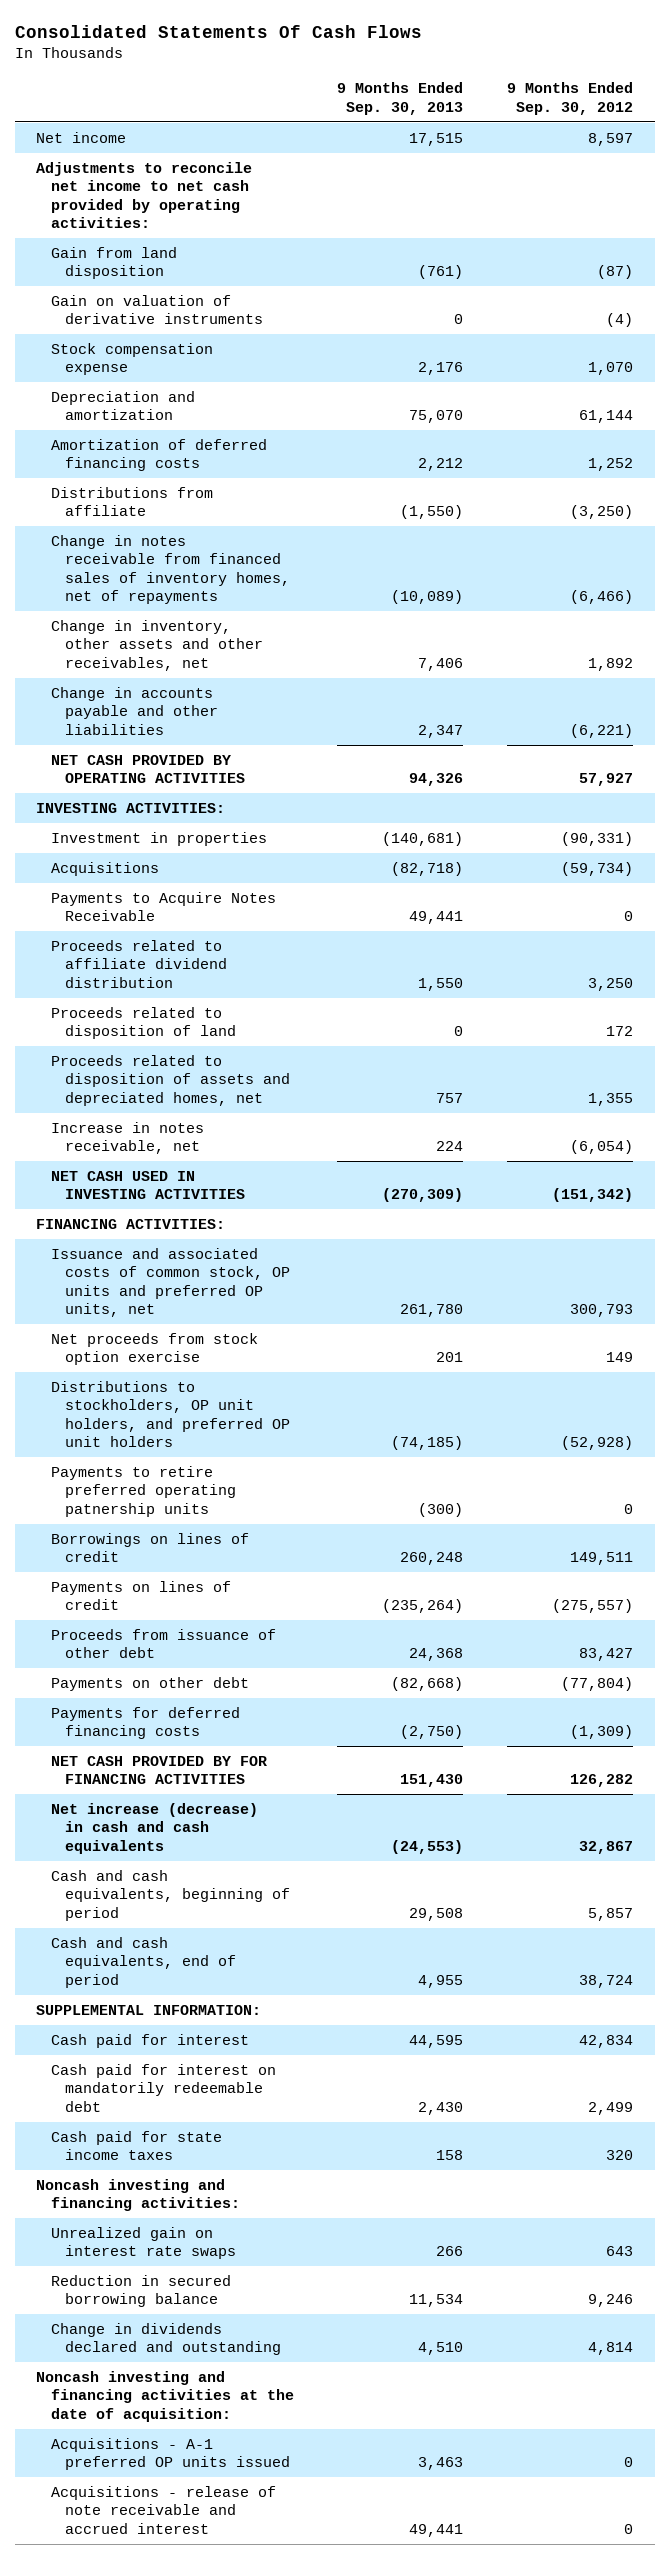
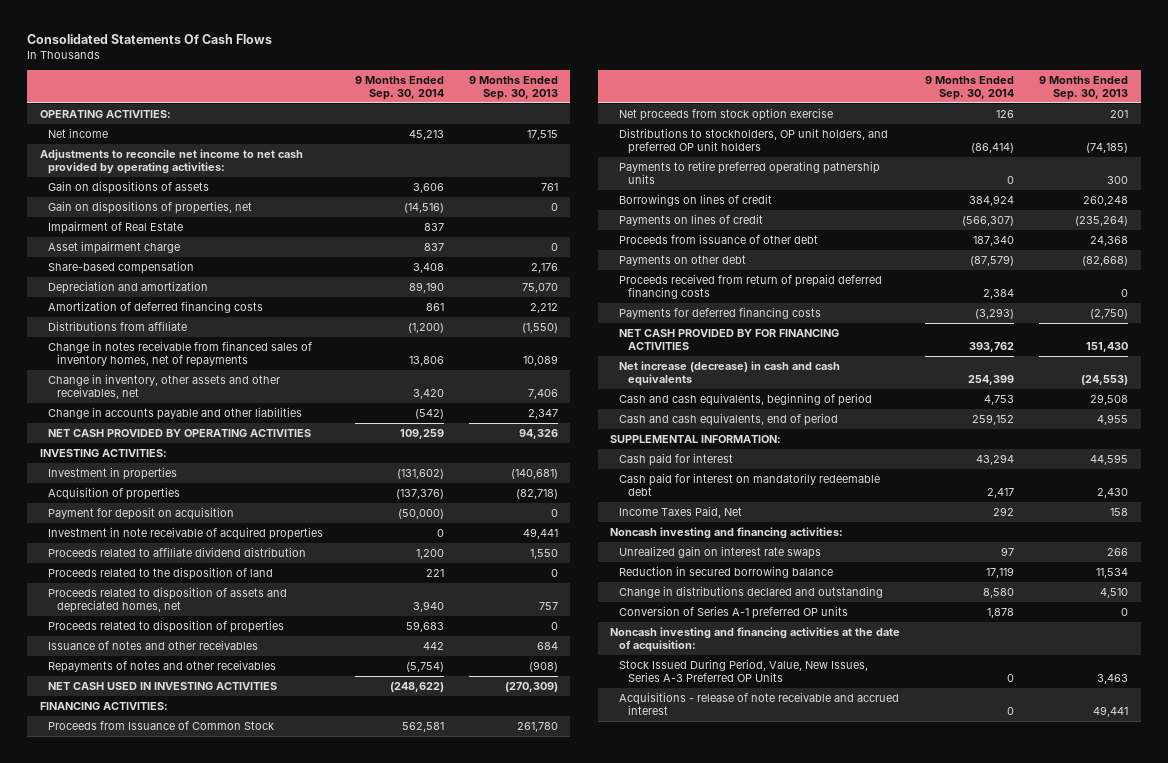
[506,82,633,115] 9 Months Ended Sep. 30, 2012 -> none
none -> [354,75,444,101] 9 Months Ended Sep. 30, 2014
none -> [39,109,171,118] OPERATING ACTIVITIES:
[50,294,263,325] Gain on valuation of derivative instruments -> none
none -> [48,180,210,194] Gain on dispositions of assets
[50,246,177,280] Gain from land disposition -> [48,200,253,214] Gain on dispositions of properties, net
[418,265,464,280] (761) -> [550,202,558,211] 0
none -> [48,220,184,234] Impairment of Real Estate
none -> [48,240,181,254] Asset impairment charge
[50,342,213,376] Stock compensation expense -> [48,260,195,274] Share-based compensation
[391,589,464,604] (10,089) -> [522,354,558,366] 10,089
[50,861,159,876] Acquisitions -> [48,486,181,500] Acquisition of properties
none -> [48,506,235,520] Payment for deposit on acquisition
[50,891,276,922] Payments to Acquire Notes Receivable -> [48,526,324,540] Investment in note receivable of acquired properties
[50,1006,236,1040] Proceeds related to disposition of land -> [48,566,274,580] Proceeds related to the disposition of land
[50,1121,204,1155] Increase in notes receivable, net -> none
none -> [48,619,285,633] Proceeds related to disposition of properties
none -> [48,639,259,650] Issuance of notes and other receivables
none -> [48,659,277,673] Repayments of notes and other receivables
[50,1247,290,1317] Issuance and associated costs of common stock, OP units and preferred OP units, net -> [48,720,275,730] Proceeds from Issuance of Common Stock
[418,1502,464,1517] (300) -> [1107,175,1129,184] 300
none -> [618,273,882,299] Proceeds received from return of prepaid deferred financing costs
[50,2130,222,2161] Cash paid for state income taxes -> [618,505,742,518] Income Taxes Paid, Net
[50,2322,281,2356] Change in dividends declared and outstanding -> [618,585,883,598] Change in distributions declared and outstanding
none -> [618,605,848,619] Conversion of Series A-1 preferred OP units
[50,2437,290,2471] Acquisitions - A-1 preferred OP units issued -> [618,658,868,682] Stock Issued During Period, Value, New Issues, Series A-3 Preferred OP Units

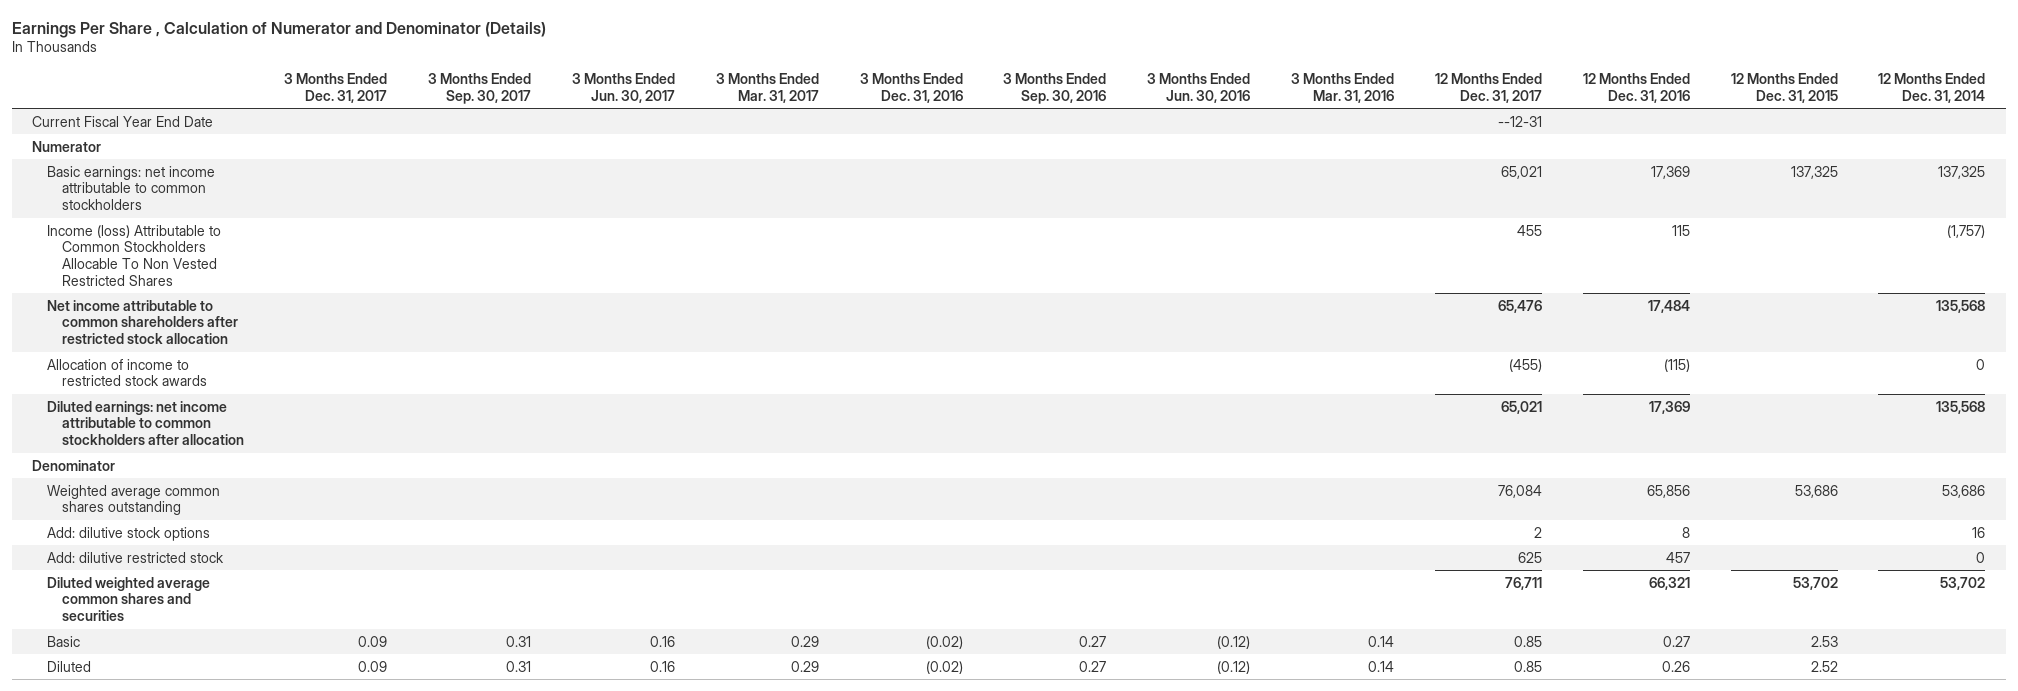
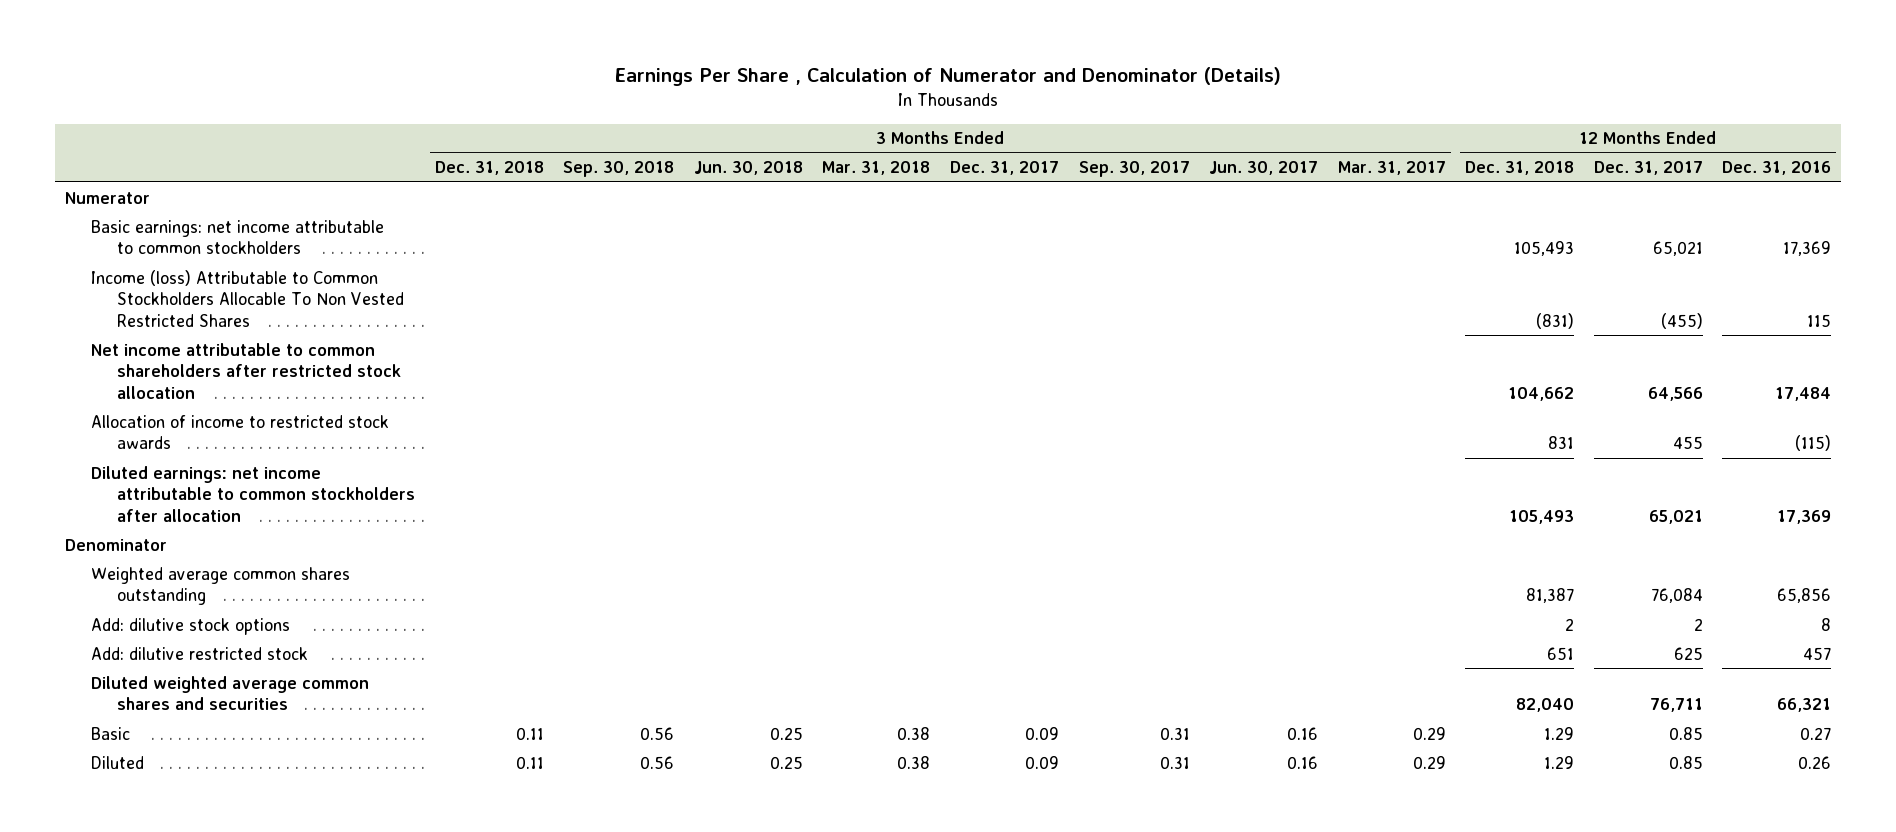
[859,73,963,103] 3 Months Ended Dec. 31, 2016 -> none
[1003,73,1107,104] 3 Months Ended Sep. 30, 2016 -> none
[1147,73,1251,103] 3 Months Ended Jun. 30, 2016 -> none
[1291,73,1395,103] 3 Months Ended Mar. 31, 2016 -> none
[1730,73,1838,103] 12 Months Ended Dec. 31, 2015 -> none
[1878,73,1986,103] 12 Months Ended Dec. 31, 2014 -> none
none -> [434,161,544,176] Dec. 31, 2018
none -> [563,161,675,178] Sep. 30, 2018
none -> [693,161,803,176] Jun. 30, 2018
none -> [822,161,931,176] Mar. 31, 2018
none -> [1465,161,1575,176] Dec. 31, 2018
[32,115,214,127] Current Fiscal Year End Date -> none
[1516,224,1542,236] 455 -> [1660,312,1703,329] (455)
[1497,299,1542,313] 65,476 -> [1647,386,1703,401] 64,566
[1508,358,1542,372] (455) -> [1672,436,1703,450] 455

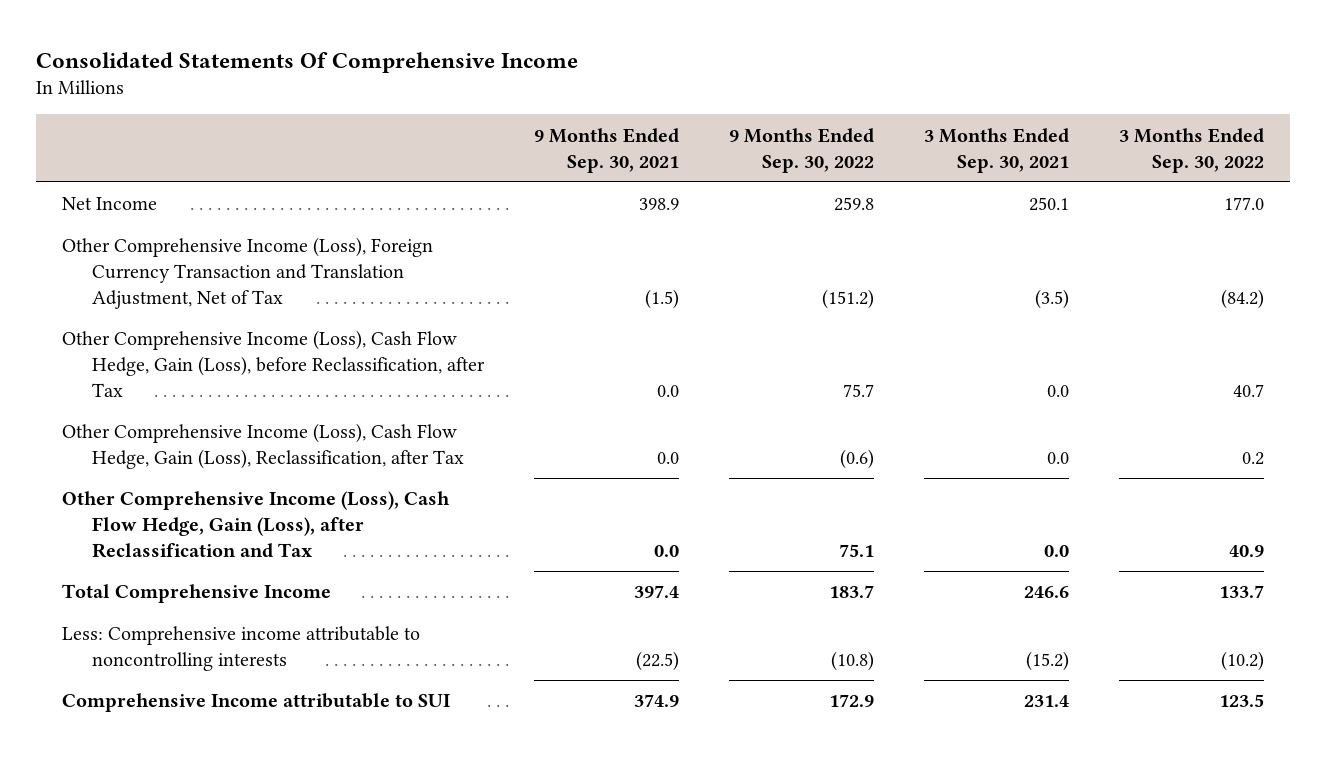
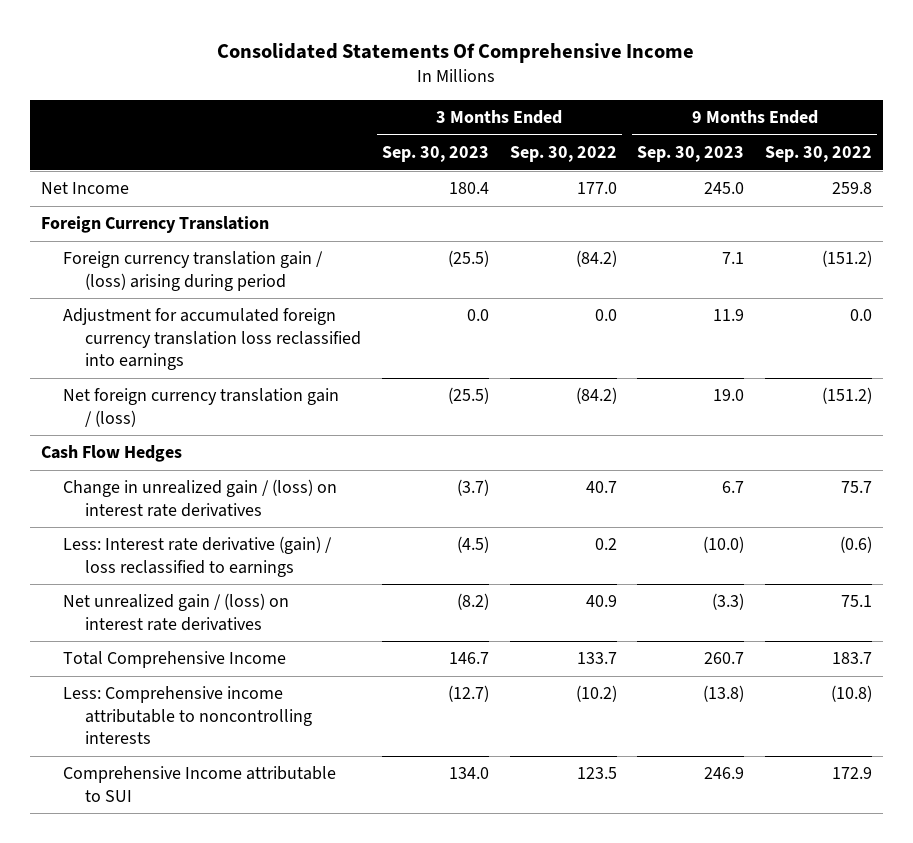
[533,127,679,173] 9 Months Ended Sep. 30, 2021 -> none
[924,127,1070,173] 3 Months Ended Sep. 30, 2021 -> none
none -> [381,146,489,163] Sep. 30, 2023
none -> [637,146,745,163] Sep. 30, 2023
none -> [40,216,269,234] Foreign Currency Translation
none -> [62,251,323,291] Foreign currency translation gain / (loss) arising during period
none -> [62,308,361,370] Adjustment for accumulated foreign currency translation loss reclassified into earnings
[61,237,433,309] Other Comprehensive Income (Loss), Foreign Currency Transaction and Translation Adjustment, Net of Tax -> [62,388,339,427] Net foreign currency translation gain / (loss)
none -> [40,445,182,463] Cash Flow Hedges
[61,330,485,397] Other Comprehensive Income (Loss), Cash Flow Hedge, Gain (Loss), before Reclassification, after Tax -> [62,479,337,517] Change in unrealized gain / (loss) on interest rate derivatives
[61,423,464,470] Other Comprehensive Income (Loss), Cash Flow Hedge, Gain (Loss), Reclassification, after Tax -> [62,536,332,577] Less: Interest rate derivative (gain) / loss reclassified to earnings
[61,491,450,558] Other Comprehensive Income (Loss), Cash Flow Hedge, Gain (Loss), after Reclassification and Tax -> [62,593,289,631] Net unrealized gain / (loss) on interest rate derivatives

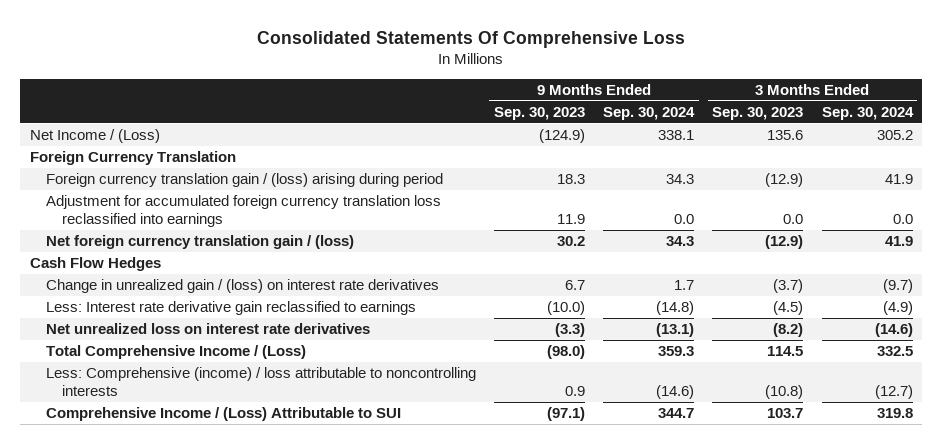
[217,42,695,63] Consolidated Statements Of Comprehensive Income -> [257,30,686,48] Consolidated Statements Of Comprehensive Loss
[509,146,617,163] Sep. 30, 2022 -> none
[765,146,873,163] Sep. 30, 2022 -> none
none -> [603,106,696,120] Sep. 30, 2024
none -> [821,106,914,120] Sep. 30, 2024
[40,182,129,195] Net Income -> [29,129,160,144] Net Income / (Loss)
[448,182,489,195] 180.4 -> [767,130,804,141] 135.6
[704,182,745,195] 245.0 -> [538,129,585,144] (124.9)
[447,250,489,268] (25.5) -> [765,173,804,188] (12.9)
[722,252,745,265] 7.1 -> [556,174,585,185] 18.3
[447,387,489,405] (25.5) -> [765,235,804,250] (12.9)
[713,389,745,402] 19.0 -> [556,236,585,247] 30.2
[62,536,332,577] Less: Interest rate derivative (gain) / loss reclassified to earnings -> [45,301,416,316] Less: Interest rate derivative gain reclassified to earnings
[62,593,289,631] Net unrealized gain / (loss) on interest rate derivatives -> [45,323,370,335] Net unrealized loss on interest rate derivatives
[62,651,286,669] Total Comprehensive Income -> [45,345,306,360] Total Comprehensive Income / (Loss)
[448,652,489,665] 146.7 -> [767,346,804,357] 114.5
[704,652,745,665] 260.7 -> [546,345,585,360] (98.0)
[62,686,312,744] Less: Comprehensive income attributable to noncontrolling interests -> [45,367,476,397] Less: Comprehensive (income) / loss attributable to noncontrolling interests
[447,685,489,703] (12.7) -> [765,385,804,400] (10.8)
[703,685,745,703] (13.8) -> [564,386,585,397] 0.9
[62,766,336,802] Comprehensive Income attributable to SUI -> [45,407,401,422] Comprehensive Income / (Loss) Attributable to SUI
[448,767,489,780] 134.0 -> [767,408,804,419] 103.7
[704,767,745,780] 246.9 -> [546,407,585,422] (97.1)

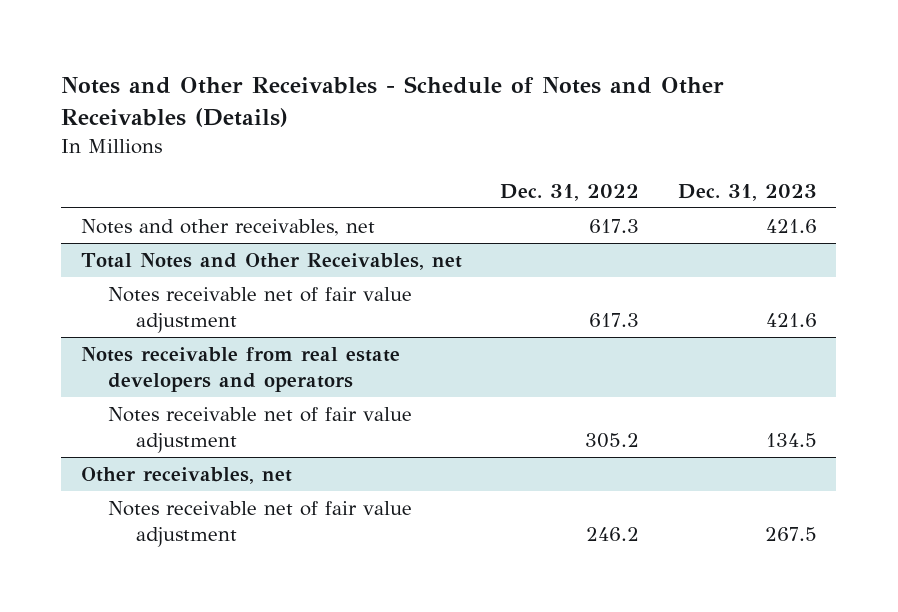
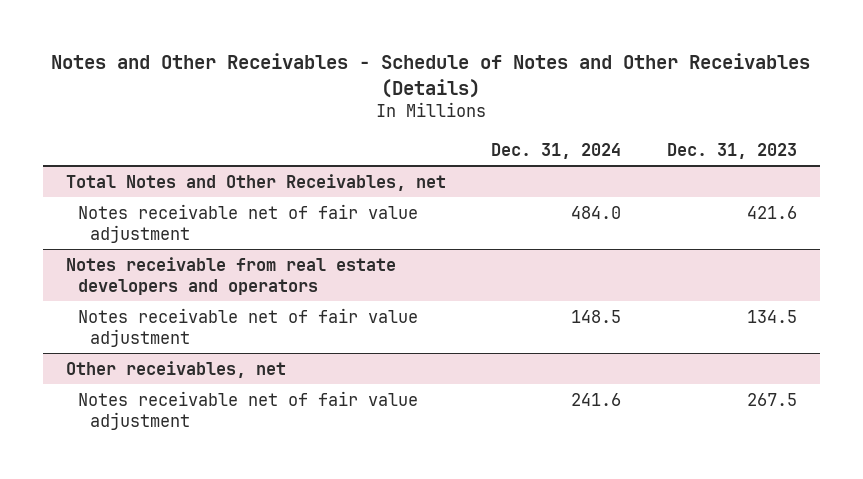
[500,183,640,201] Dec. 31, 2022 -> none
none -> [491,142,622,159] Dec. 31, 2024
[80,219,375,237] Notes and other receivables, net -> none

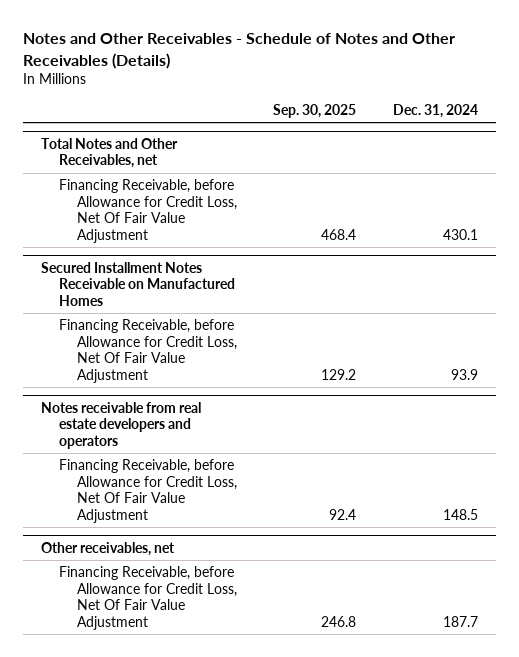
[667,142,798,159] Dec. 31, 2023 -> none
none -> [273,103,357,118] Sep. 30, 2025
[77,203,418,243] Notes receivable net of fair value adjustment -> [59,179,237,243] Financing Receivable, before Allowance for Credit Loss, Net Of Fair Value Adjustment
[571,205,622,219] 484.0 -> [442,228,478,240] 430.1
none -> [41,261,236,306] Secured Installment Notes Receivable on Manufactured Homes
none -> [59,319,237,383] Financing Receivable, before Allowance for Credit Loss, Net Of Fair Value Adjustment
[77,307,418,347] Notes receivable net of fair value adjustment -> [59,459,237,523] Financing Receivable, before Allowance for Credit Loss, Net Of Fair Value Adjustment
[77,390,418,430] Notes receivable net of fair value adjustment -> [59,566,237,630] Financing Receivable, before Allowance for Credit Loss, Net Of Fair Value Adjustment
[571,392,622,406] 241.6 -> [442,615,478,627] 187.7

